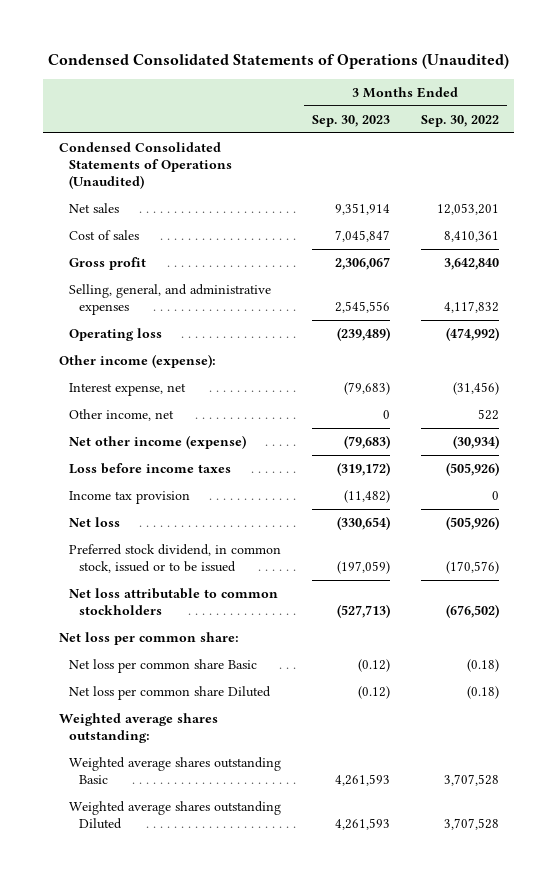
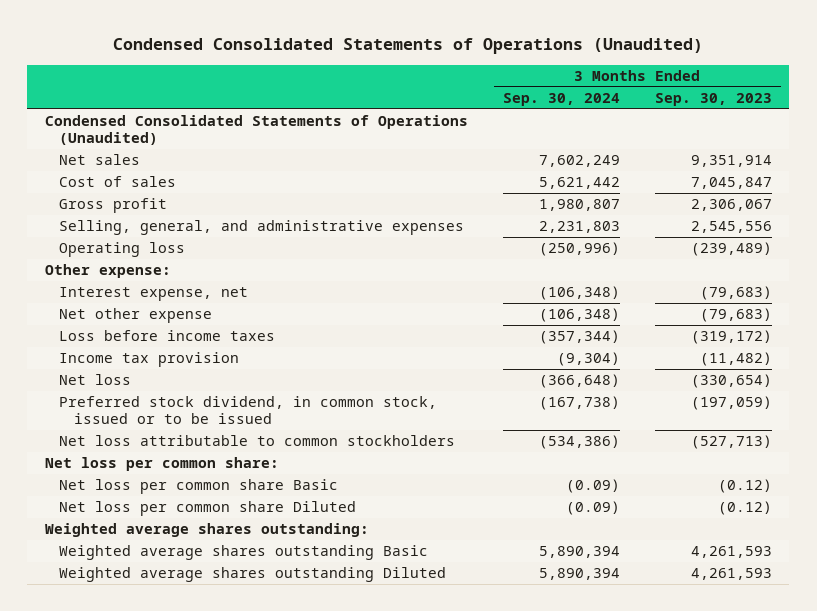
[420,114,499,127] Sep. 30, 2022 -> none
none -> [502,92,620,106] Sep. 30, 2024
[58,354,216,369] Other income (expense): -> [44,264,171,279] Other expense:
[68,409,174,422] Other income, net -> none
[68,435,246,450] Net other income (expense) -> [59,308,213,324] Net other expense

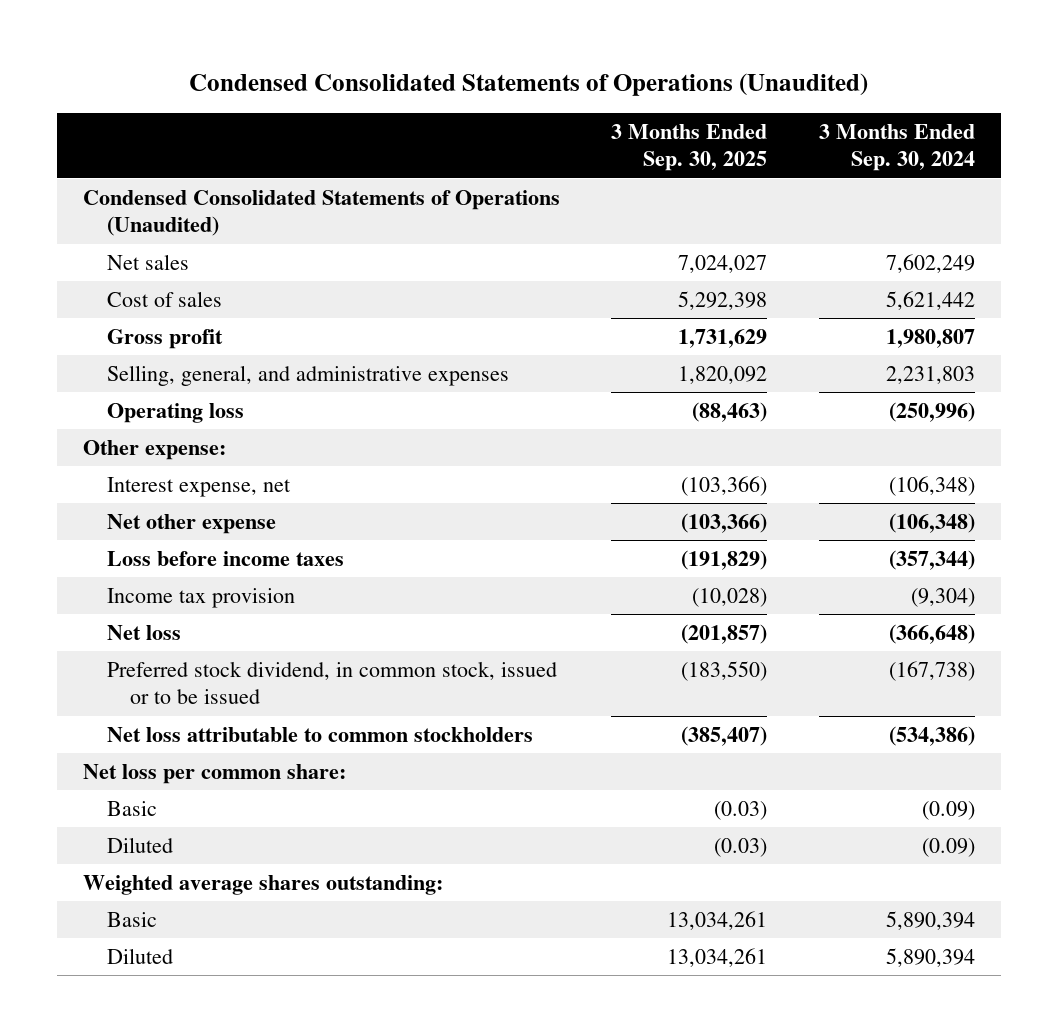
[654,92,772,106] Sep. 30, 2023 -> none
none -> [611,123,768,172] 3 Months Ended Sep. 30, 2025
[59,479,339,495] Net loss per common share Basic -> [106,800,157,816] Basic
[59,501,357,517] Net loss per common share Diluted -> [106,836,173,853] Diluted
[59,545,429,561] Weighted average shares outstanding Basic -> [106,911,157,927] Basic
[59,567,447,583] Weighted average shares outstanding Diluted -> [106,947,173,964] Diluted

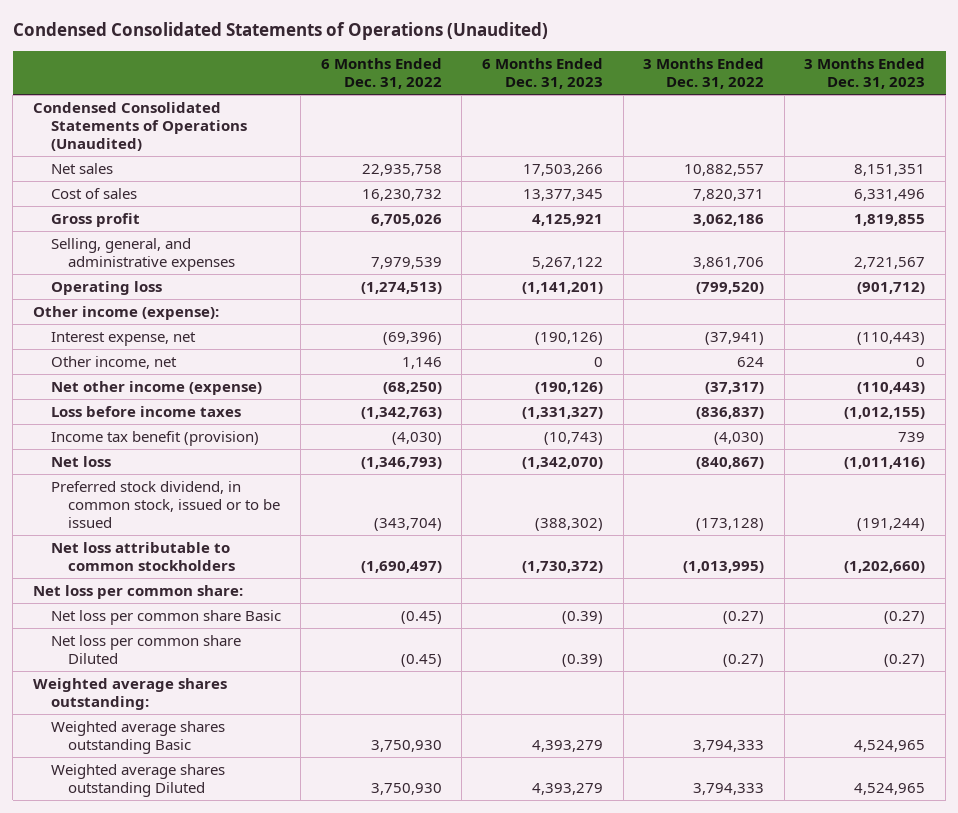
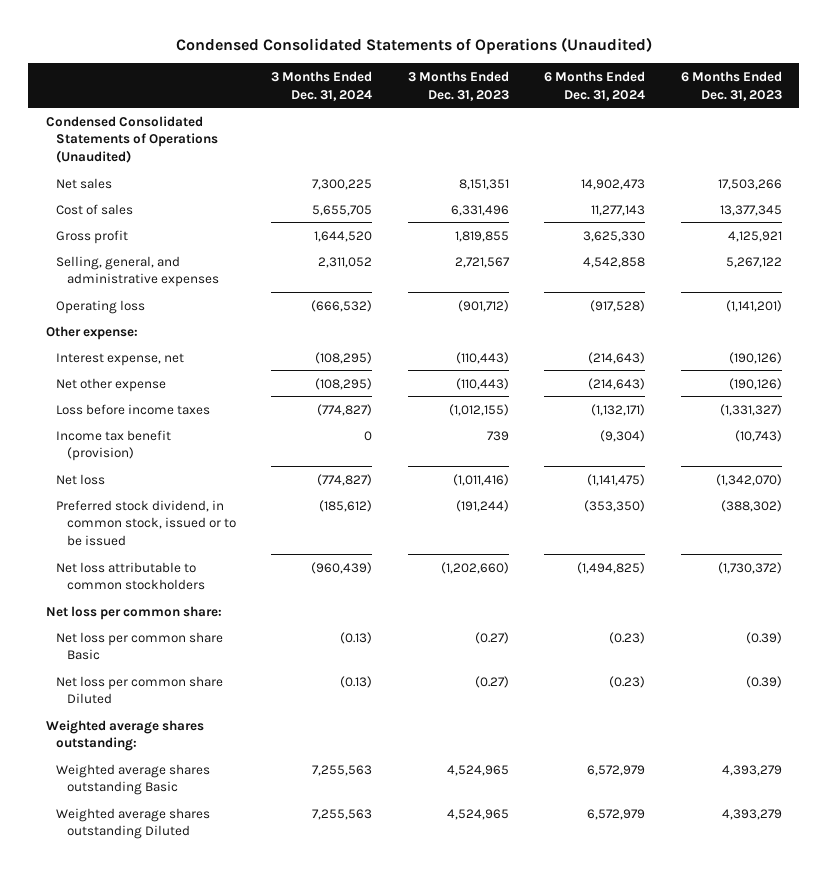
[320,57,442,90] 6 Months Ended Dec. 31, 2022 -> none
[643,57,765,90] 3 Months Ended Dec. 31, 2022 -> none
none -> [271,70,373,101] 3 Months Ended Dec. 31, 2024
none -> [544,70,646,101] 6 Months Ended Dec. 31, 2024
[32,305,219,320] Other income (expense): -> [46,325,139,340] Other expense:
[50,355,177,369] Other income, net -> none
[50,380,262,395] Net other income (expense) -> [56,377,167,392] Net other expense

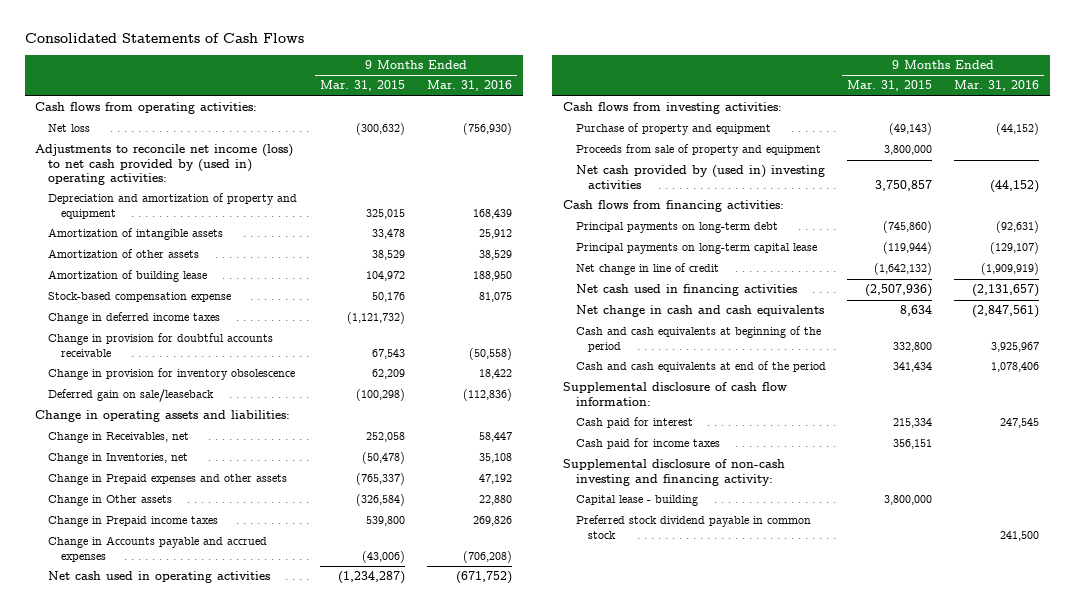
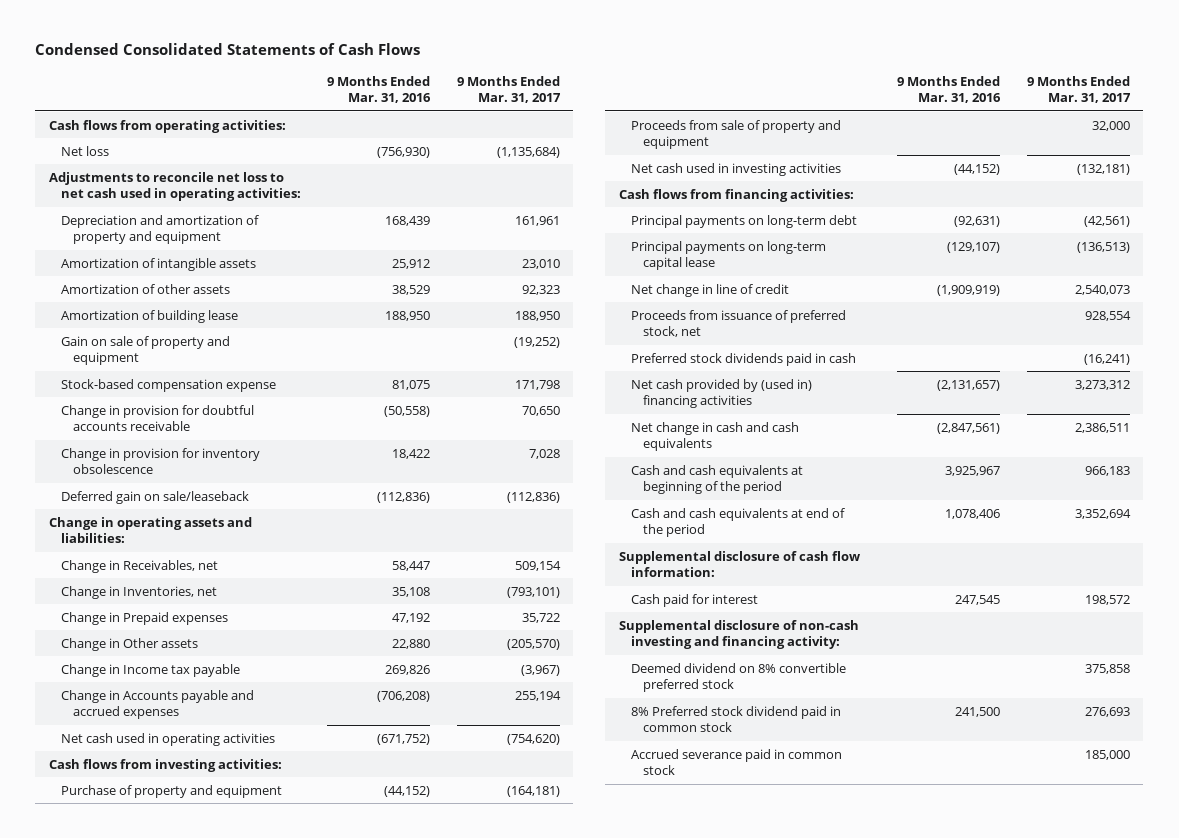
[24,32,304,43] Consolidated Statements of Cash Flows -> [35,43,421,56] Condensed Consolidated Statements of Cash Flows
[320,80,406,92] Mar. 31, 2015 -> none
none -> [456,75,561,104] 9 Months Ended Mar. 31, 2017
[35,144,294,185] Adjustments to reconcile net income (loss) to net cash provided by (used in) operating activities: -> [48,171,302,202] Adjustments to reconcile net loss to net cash used in operating activities:
none -> [61,335,231,366] Gain on sale of property and equipment
[48,312,221,325] Change in deferred income taxes -> none
[48,474,288,486] Change in Prepaid expenses and other assets -> [61,611,229,625] Change in Prepaid expenses
[48,516,219,528] Change in Prepaid income taxes -> [61,663,241,677] Change in Income tax payable
[575,165,825,189] Net cash provided by (used in) investing activities -> [631,162,842,176] Net cash used in investing activities
none -> [631,309,847,338] Proceeds from issuance of preferred stock, net
none -> [631,352,857,366] Preferred stock dividends paid in cash
[575,284,797,297] Net cash used in financing activities -> [631,378,813,409] Net cash provided by (used in) financing activities
[575,438,720,450] Cash paid for income taxes -> none
[575,495,698,507] Capital lease - building -> none
none -> [631,662,847,693] Deemed dividend on 8% convertible preferred stock
[575,515,811,539] Preferred stock dividend payable in common stock -> [631,705,842,733] 8% Preferred stock dividend paid in common stock
none -> [631,748,843,776] Accrued severance paid in common stock

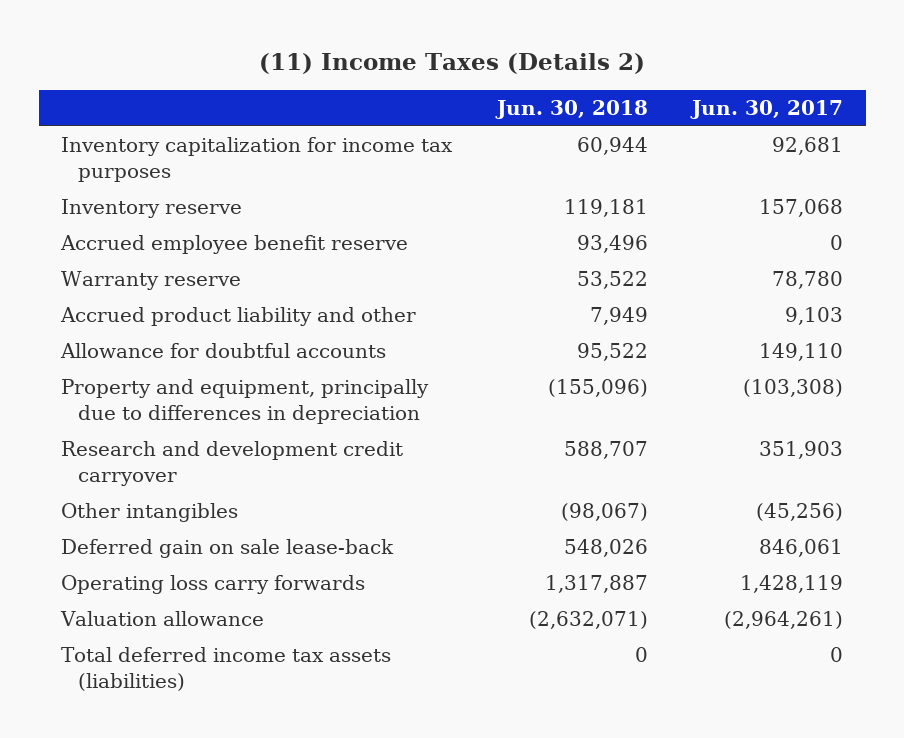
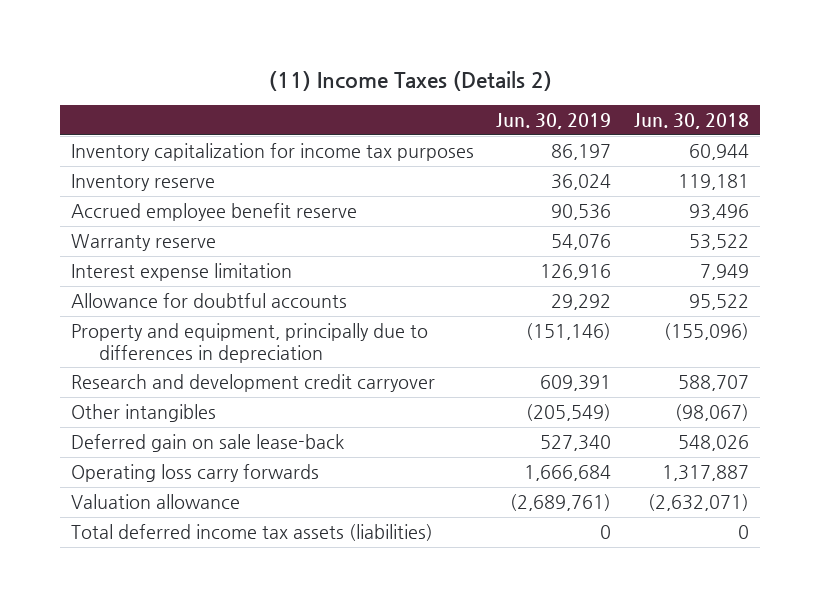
[690,100,844,120] Jun. 30, 2017 -> none
none -> [496,113,612,130] Jun. 30, 2019
[60,307,417,327] Accrued product liability and other -> [70,263,292,282] Interest expense limitation

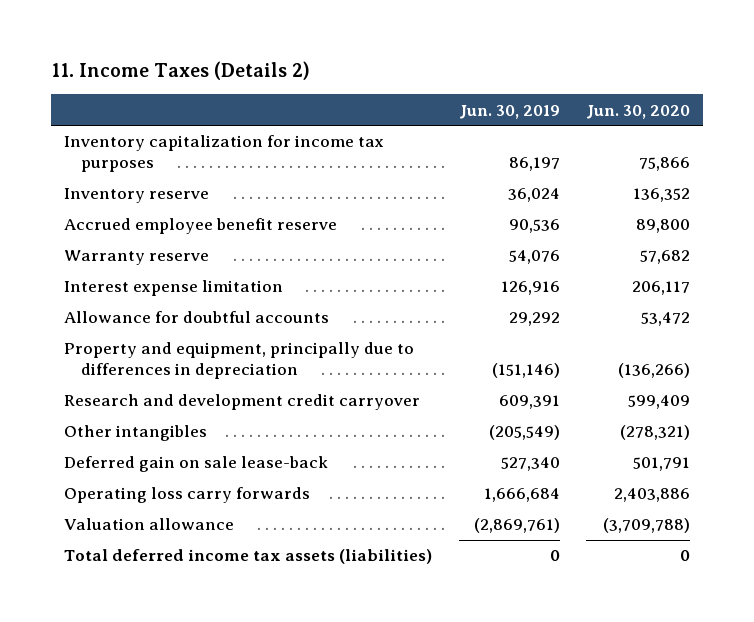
[268,71,552,92] (11) Income Taxes (Details 2) -> [51,61,311,81] 11. Income Taxes (Details 2)
[633,113,749,130] Jun. 30, 2018 -> none
none -> [585,104,690,119] Jun. 30, 2020
[510,494,612,512] (2,689,761) -> [473,518,560,534] (2,869,761)

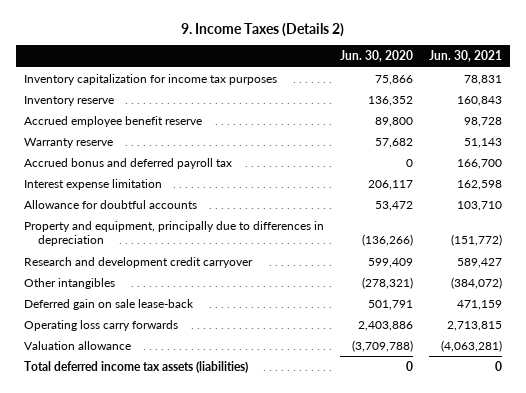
[51,61,311,81] 11. Income Taxes (Details 2) -> [180,22,344,37] 9. Income Taxes (Details 2)
[458,104,560,119] Jun. 30, 2019 -> none
none -> [428,50,502,63] Jun. 30, 2021
none -> [23,157,232,169] Accrued bonus and deferred payroll tax

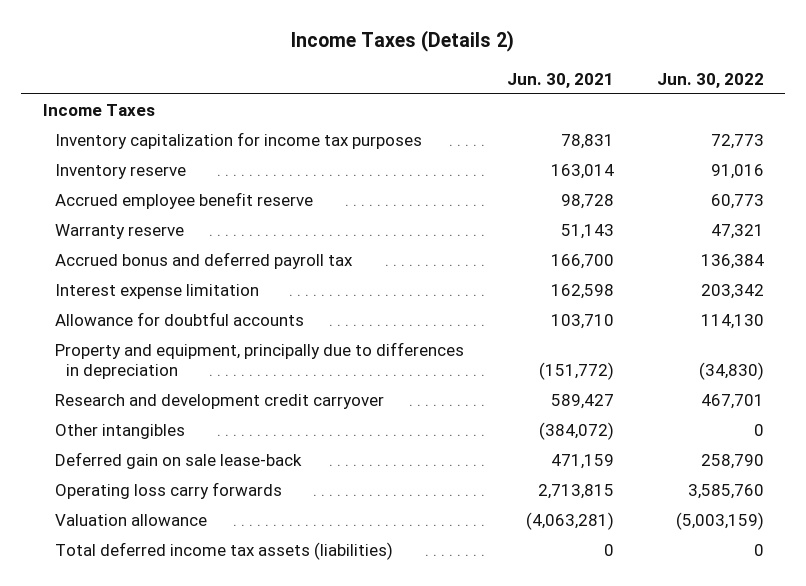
[180,22,344,37] 9. Income Taxes (Details 2) -> [291,30,515,53] Income Taxes (Details 2)
[339,50,413,63] Jun. 30, 2020 -> none
none -> [656,72,764,88] Jun. 30, 2022
none -> [42,103,155,116] Income Taxes
[456,95,502,106] 160,843 -> [550,163,614,179] 163,014

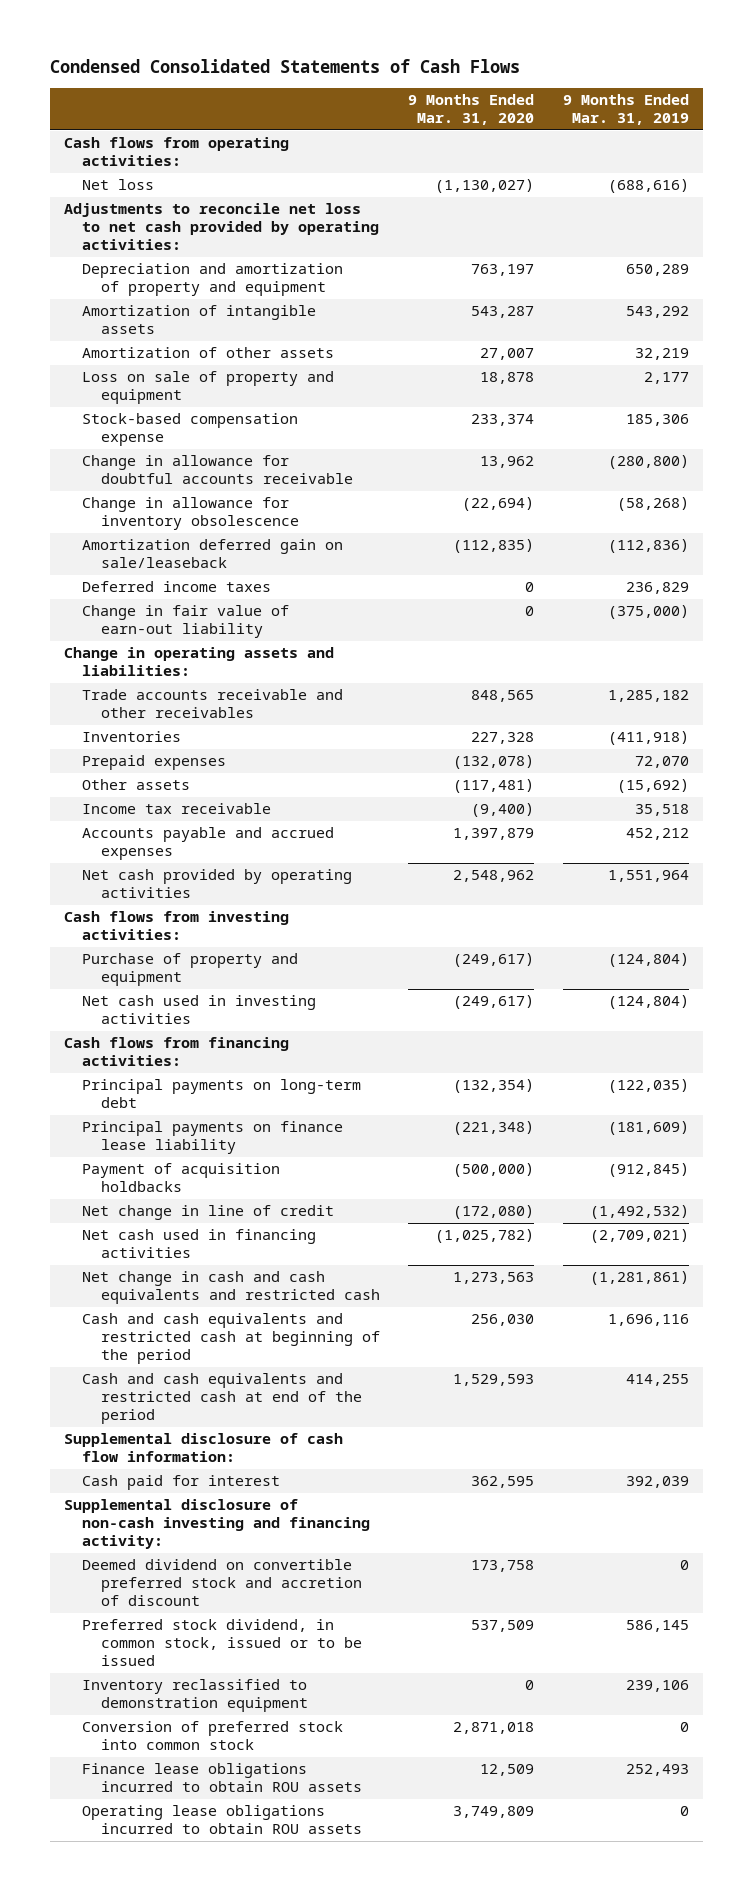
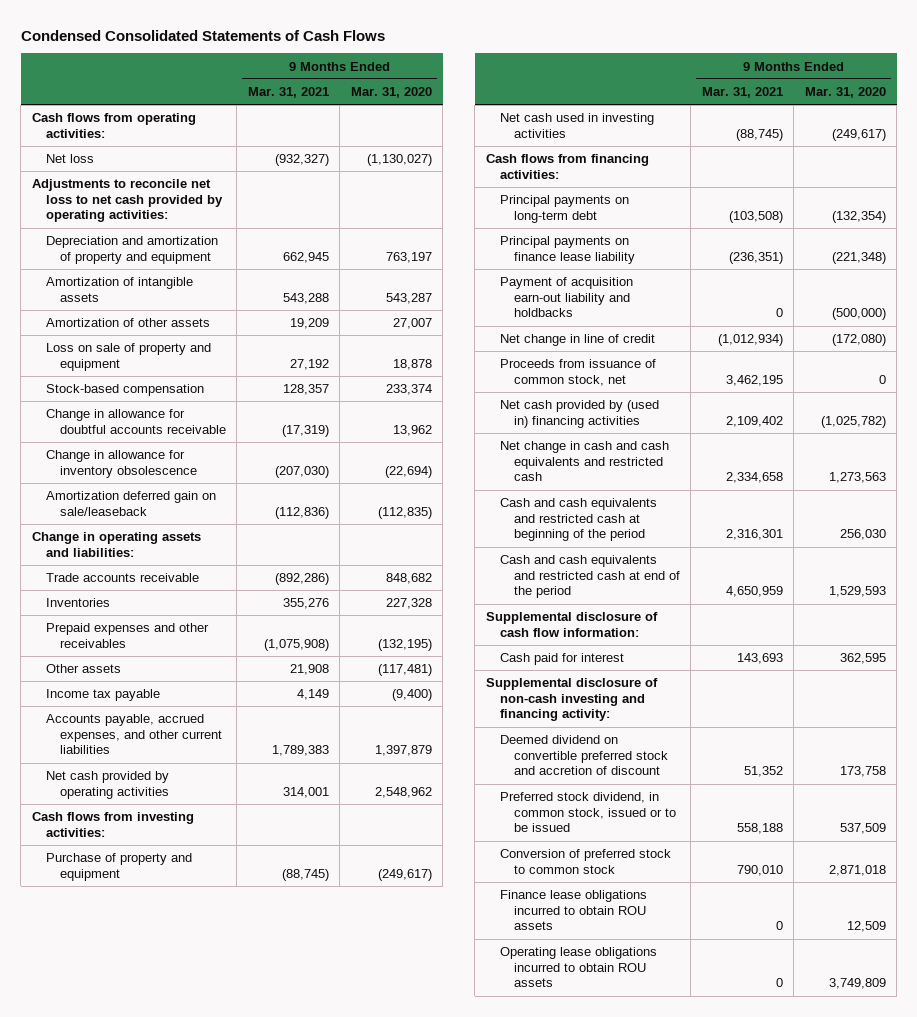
[562,93,689,125] 9 Months Ended Mar. 31, 2019 -> none
none -> [247,87,329,99] Mar. 31, 2021
[82,413,299,447] Stock-based compensation expense -> [45,384,204,397] Stock-based compensation
[82,581,272,593] Deferred income taxes -> none
[82,605,290,639] Change in fair value of earn-out liability -> none
[82,689,344,719] Trade accounts receivable and other receivables -> [45,573,199,583] Trade accounts receivable
[471,690,535,703] 848,565 -> [385,573,432,585] 848,682
[82,755,227,771] Prepaid expenses -> [45,623,209,648] Prepaid expenses and other receivables
[453,755,535,770] (132,078) -> [377,638,432,651] (132,195)
[82,803,272,815] Income tax receivable -> [45,689,160,702] Income tax payable
[82,827,335,861] Accounts payable and accrued expenses -> [45,714,222,755] Accounts payable, accrued expenses, and other current liabilities
[82,1163,281,1193] Payment of acquisition holdbacks -> [499,277,633,318] Payment of acquisition earn-out liability and holdbacks
none -> [499,359,656,386] Proceeds from issuance of common stock, net
[82,1229,317,1259] Net cash used in financing activities -> [499,400,659,428] Net cash provided by (used in) financing activities
[82,1679,309,1713] Inventory reclassified to demonstration equipment -> none
[82,1721,344,1751] Conversion of preferred stock into common stock -> [499,849,671,874] Conversion of preferred stock to common stock

